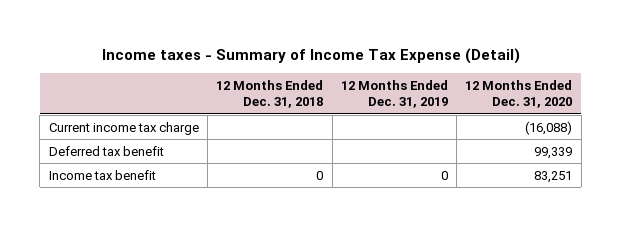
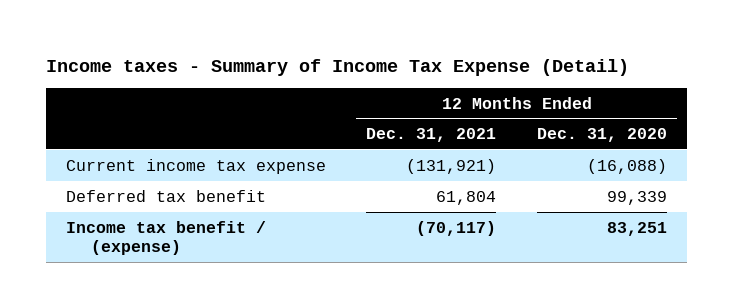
[216,80,324,109] 12 Months Ended Dec. 31, 2018 -> none
[340,80,448,109] 12 Months Ended Dec. 31, 2019 -> none
none -> [366,128,497,143] Dec. 31, 2021
[48,121,199,135] Current income tax charge -> [66,158,327,174] Current income tax expense
[48,169,156,180] Income tax benefit -> [66,220,267,256] Income tax benefit / (expense)

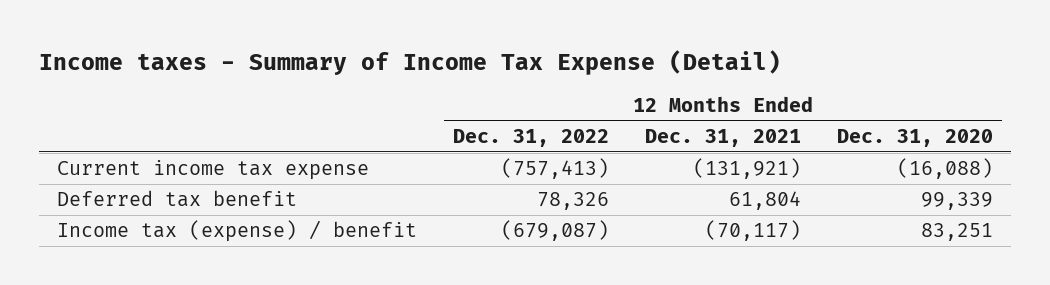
none -> [453,128,610,147] Dec. 31, 2022
[66,220,267,256] Income tax benefit / (expense) -> [57,220,418,243] Income tax (expense) / benefit

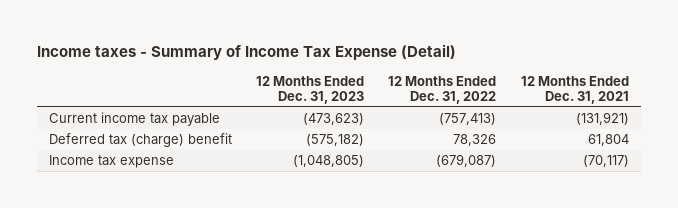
[836,128,993,147] Dec. 31, 2020 -> none
none -> [256,75,365,105] 12 Months Ended Dec. 31, 2023
[57,160,370,181] Current income tax expense -> [48,112,220,127] Current income tax payable
[57,190,298,208] Deferred tax benefit -> [48,133,232,148] Deferred tax (charge) benefit
[57,220,418,243] Income tax (expense) / benefit -> [48,155,174,169] Income tax expense

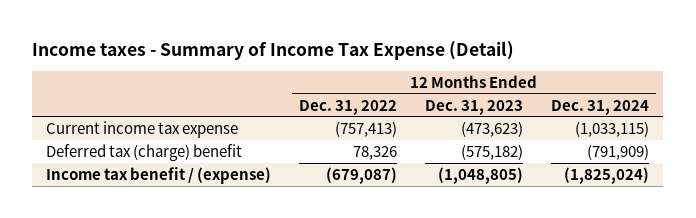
[520,75,629,105] 12 Months Ended Dec. 31, 2021 -> none
none -> [551,99,650,115] Dec. 31, 2024
[48,112,220,127] Current income tax payable -> [46,120,239,138] Current income tax expense
[48,155,174,169] Income tax expense -> [46,166,272,184] Income tax benefit / (expense)

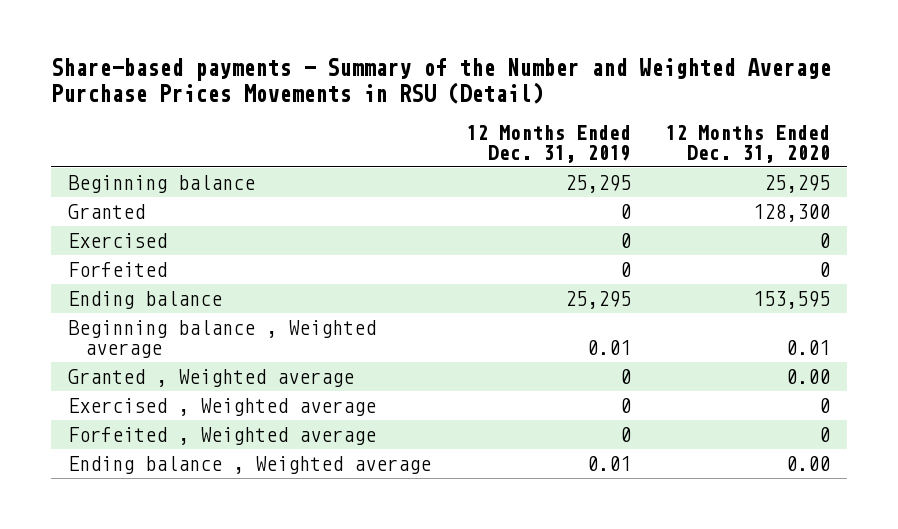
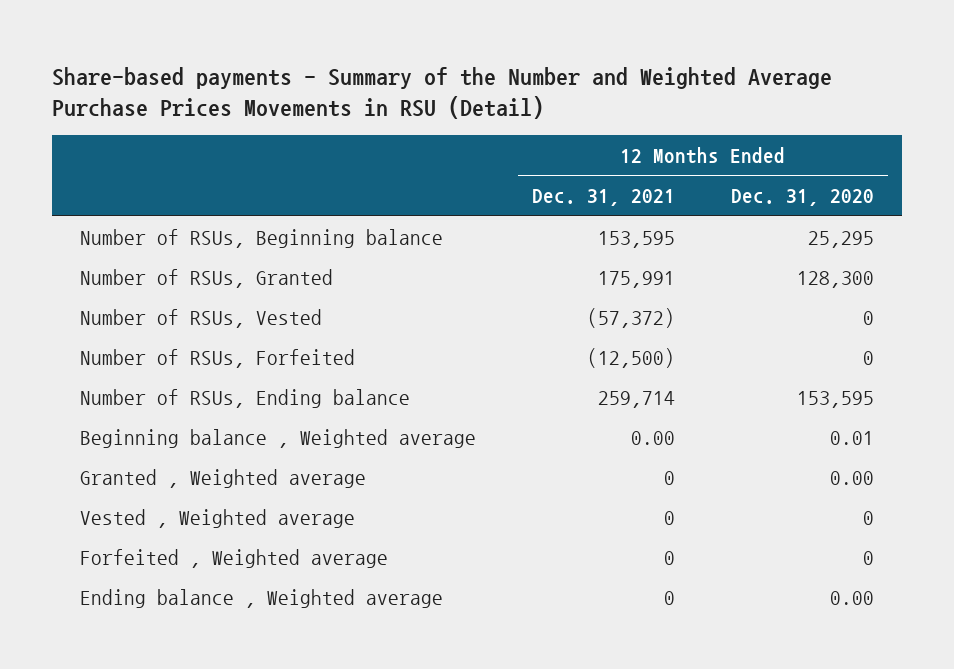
[465,124,631,163] 12 Months Ended Dec. 31, 2019 -> none
none -> [531,188,675,206] Dec. 31, 2021
[68,174,256,193] Beginning balance -> [80,228,444,248] Number of RSUs, Beginning balance
[68,203,146,219] Granted -> [80,268,334,288] Number of RSUs, Granted
[68,232,168,248] Exercised -> [80,308,323,328] Number of RSUs, Vested
[68,261,168,277] Forfeited -> [80,348,356,368] Number of RSUs, Forfeited
[68,290,223,309] Ending balance -> [80,388,411,408] Number of RSUs, Ending balance
[68,397,377,416] Exercised , Weighted average -> [80,508,356,528] Vested , Weighted average

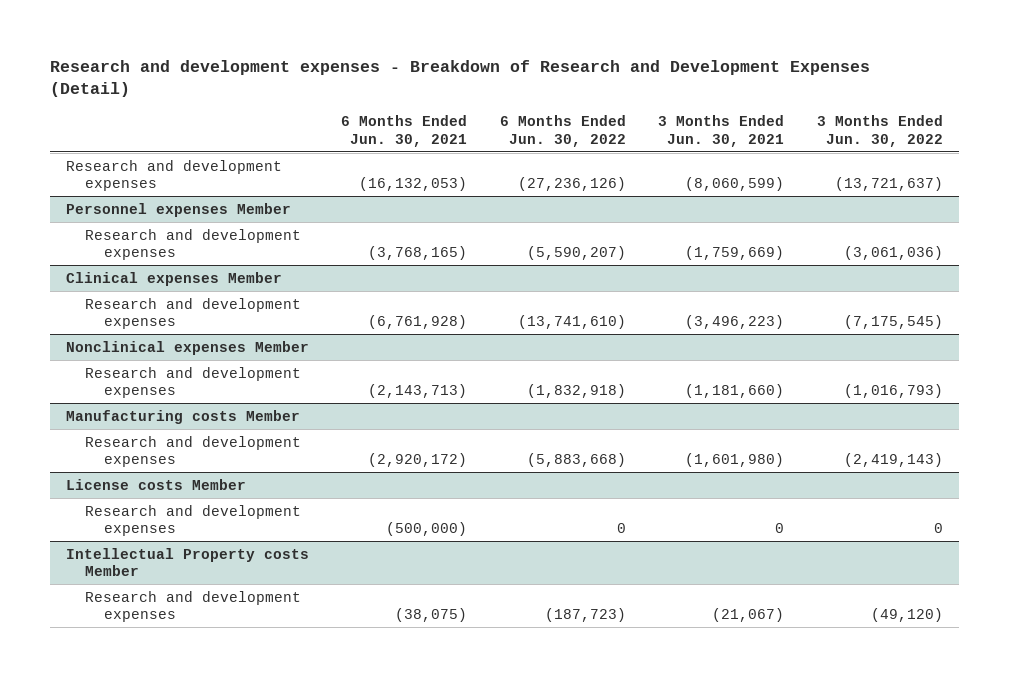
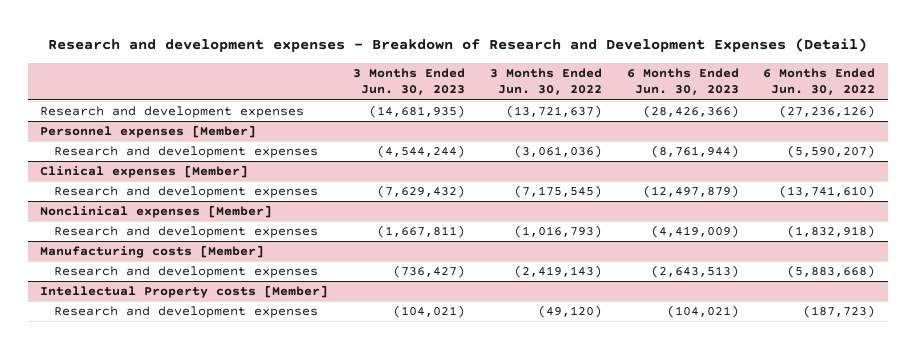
[341,115,468,147] 6 Months Ended Jun. 30, 2021 -> none
[658,115,785,147] 3 Months Ended Jun. 30, 2021 -> none
none -> [353,68,466,96] 3 Months Ended Jun. 30, 2023
none -> [626,68,739,96] 6 Months Ended Jun. 30, 2023
[66,202,292,217] Personnel expenses Member -> [40,125,257,139] Personnel expenses [Member]
[66,271,283,286] Clinical expenses Member -> [40,165,249,179] Clinical expenses [Member]
[66,340,310,355] Nonclinical expenses Member -> [40,205,273,219] Nonclinical expenses [Member]
[66,409,301,424] Manufacturing costs Member -> [40,245,265,259] Manufacturing costs [Member]
[66,478,247,490] License costs Member -> none
[84,504,301,537] Research and development expenses -> none
[66,547,310,577] Intellectual Property costs Member -> [40,285,329,299] Intellectual Property costs [Member]

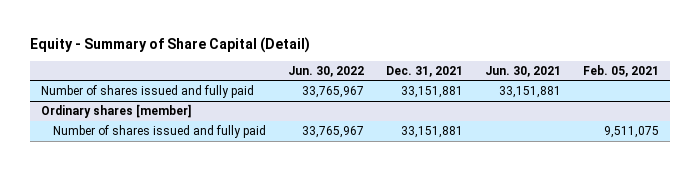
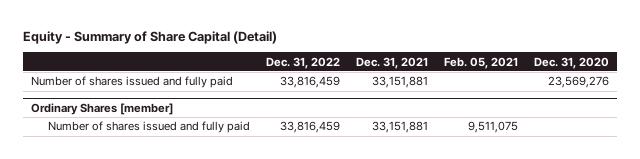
[287,65,364,77] Jun. 30, 2022 -> none
[485,65,562,77] Jun. 30, 2021 -> none
none -> [265,56,340,69] Dec. 31, 2022
none -> [533,56,609,69] Dec. 31, 2020
[40,104,191,119] Ordinary shares [member] -> [31,102,174,115] Ordinary Shares [member]

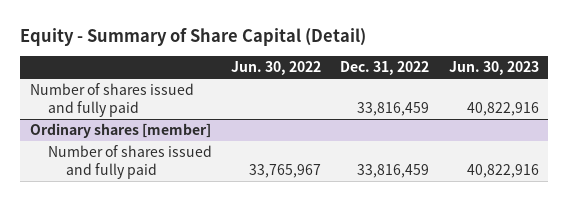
[355,56,428,69] Dec. 31, 2021 -> none
[443,56,518,69] Feb. 05, 2021 -> none
[533,56,609,69] Dec. 31, 2020 -> none
none -> [231,61,322,76] Jun. 30, 2022
none -> [448,61,539,76] Jun. 30, 2023
[31,102,174,115] Ordinary Shares [member] -> [29,123,211,139] Ordinary shares [member]

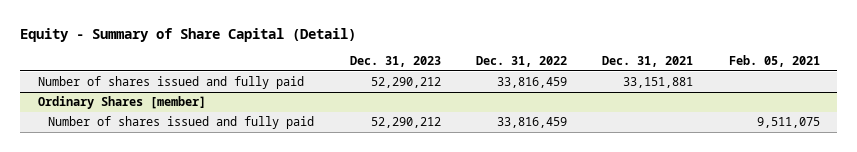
[231,61,322,76] Jun. 30, 2022 -> none
[448,61,539,76] Jun. 30, 2023 -> none
none -> [349,56,441,68] Dec. 31, 2023
none -> [602,56,694,68] Dec. 31, 2021
none -> [728,55,820,68] Feb. 05, 2021
[29,123,211,139] Ordinary shares [member] -> [37,96,206,110] Ordinary Shares [member]

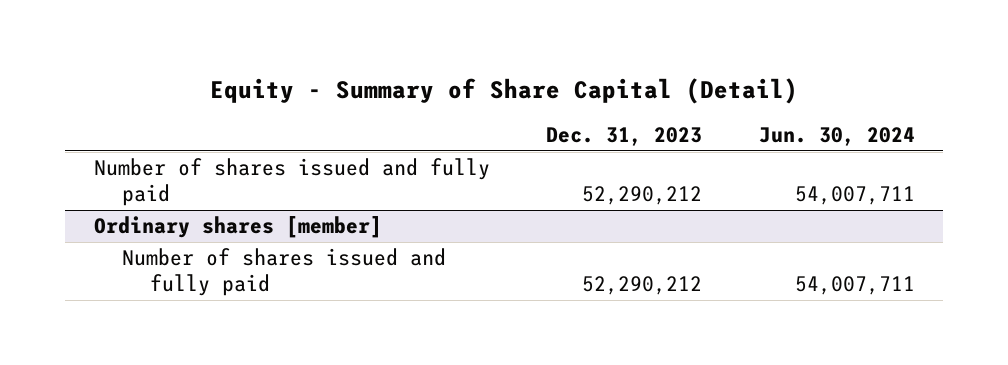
[476,56,568,68] Dec. 31, 2022 -> none
[602,56,694,68] Dec. 31, 2021 -> none
[728,55,820,68] Feb. 05, 2021 -> none
none -> [758,127,915,147] Jun. 30, 2024
[37,96,206,110] Ordinary Shares [member] -> [93,216,382,239] Ordinary shares [member]

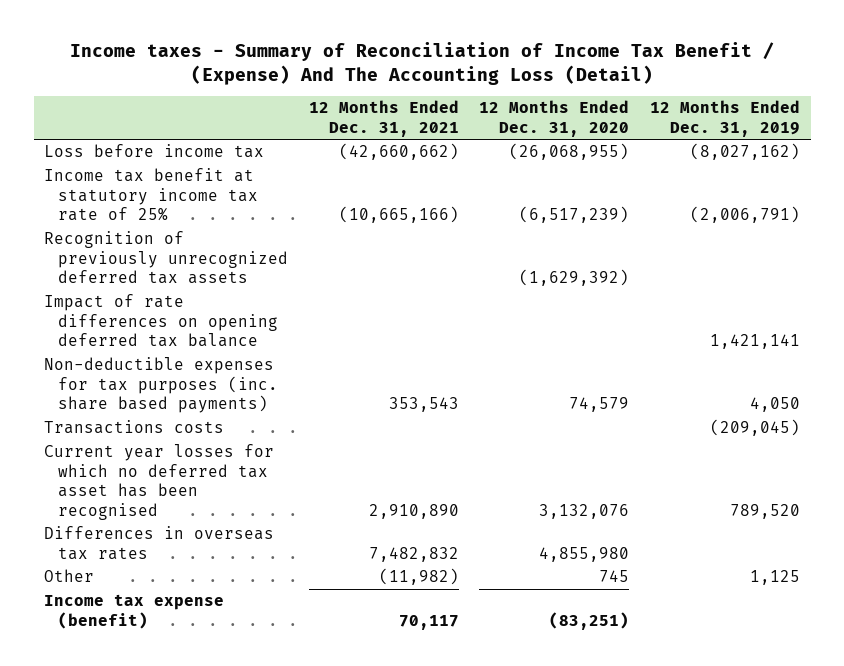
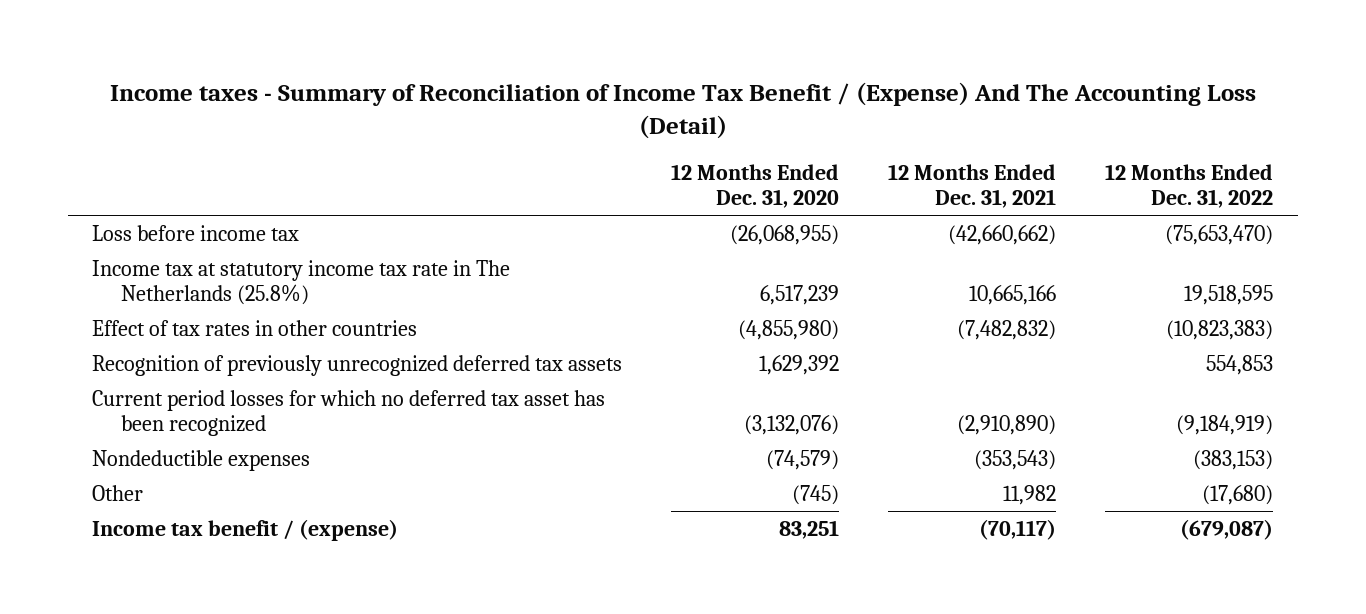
[650,100,801,137] 12 Months Ended Dec. 31, 2019 -> none
none -> [1105,163,1274,209] 12 Months Ended Dec. 31, 2022
[43,294,278,348] Impact of rate differences on opening deferred tax balance -> none
[43,357,278,414] Non-deductible expenses for tax purposes (inc. share based payments) -> none
[43,420,224,435] Transactions costs -> none
[43,526,274,560] Differences in overseas tax rates -> none
[43,168,258,222] Income tax benefit at statutory income tax rate of 25% -> [92,259,511,306] Income tax at statutory income tax rate in The Netherlands (25.8%)
[338,206,459,224] (10,665,166) -> [969,285,1057,306] 10,665,166
[519,206,630,224] (6,517,239) -> [760,285,840,306] 6,517,239
none -> [92,319,418,336] Effect of tax rates in other countries
[519,269,630,287] (1,629,392) -> [759,354,840,375] 1,629,392
[43,444,274,520] Current year losses for which no deferred tax asset has been recognised -> [92,389,606,437] Current period losses for which no deferred tax asset has been recognized
[368,503,459,519] 2,910,890 -> [957,415,1057,436] (2,910,890)
[539,503,630,519] 3,132,076 -> [744,415,840,436] (3,132,076)
none -> [92,449,311,471] Nondeductible expenses
[378,568,459,586] (11,982) -> [1003,484,1057,505] 11,982
[599,570,630,583] 745 -> [792,484,840,505] (745)
[43,594,224,629] Income tax expense (benefit) -> [92,518,399,541] Income tax benefit / (expense)
[398,614,459,630] 70,117 -> [979,518,1057,540] (70,117)
[549,611,630,630] (83,251) -> [779,519,840,539] 83,251

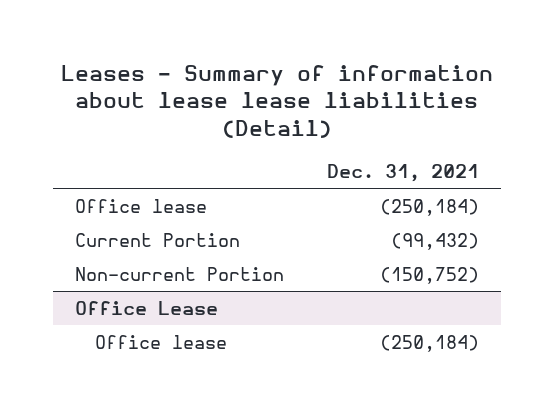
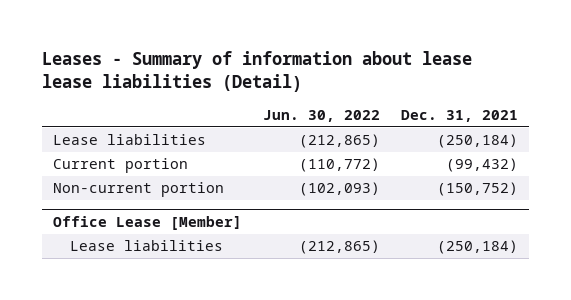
none -> [263,109,381,122] Jun. 30, 2022
[74,199,207,214] Office lease -> [52,134,206,146] Lease liabilities
[74,233,240,248] Current Portion -> [52,158,188,174] Current portion
[74,267,284,282] Non-current Portion -> [52,182,224,198] Non-current portion
[74,301,218,316] Office Lease -> [52,215,242,230] Office Lease [Member]
[95,335,228,350] Office lease -> [70,240,224,252] Lease liabilities

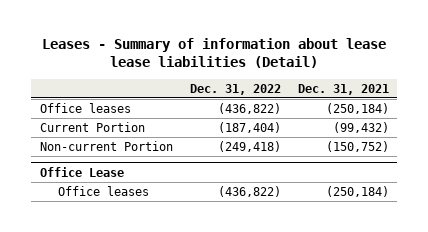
[263,109,381,122] Jun. 30, 2022 -> none
none -> [189,83,281,95] Dec. 31, 2022
[52,134,206,146] Lease liabilities -> [39,102,131,113] Office leases
[52,158,188,174] Current portion -> [39,121,145,132] Current Portion
[52,182,224,198] Non-current portion -> [39,140,173,151] Non-current Portion
[52,215,242,230] Office Lease [Member] -> [39,166,124,177] Office Lease
[70,240,224,252] Lease liabilities -> [58,185,150,196] Office leases

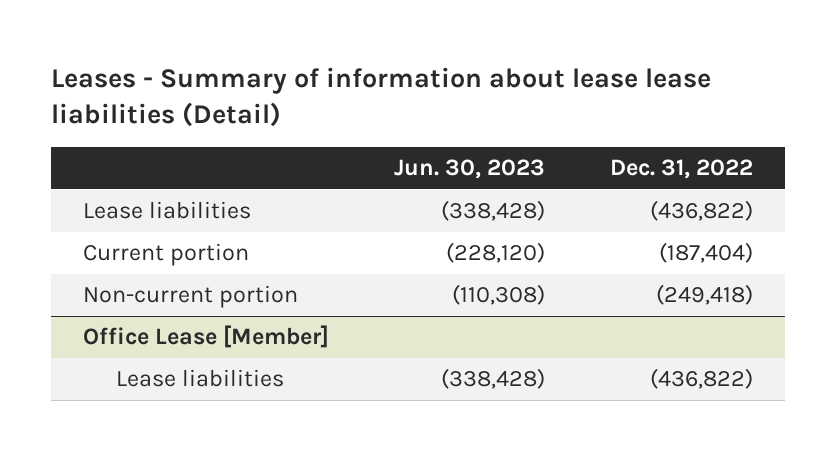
[297,83,389,95] Dec. 31, 2021 -> none
none -> [393,159,545,180] Jun. 30, 2023
[39,102,131,113] Office leases -> [82,201,251,220] Lease liabilities
[39,121,145,132] Current Portion -> [82,243,249,267] Current portion
[39,140,173,151] Non-current Portion -> [82,285,298,309] Non-current portion
[39,166,124,177] Office Lease -> [82,325,329,349] Office Lease [Member]
[58,185,150,196] Office leases -> [115,369,284,388] Lease liabilities

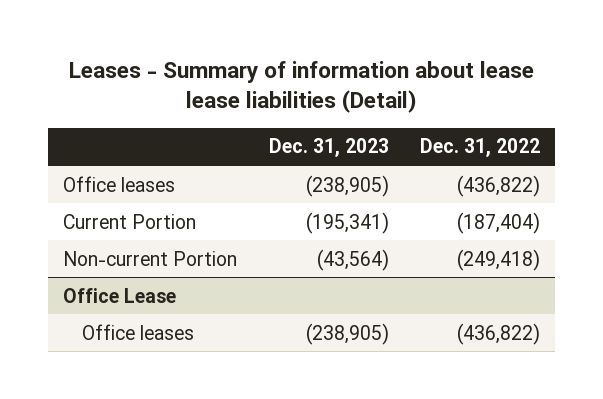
[393,159,545,180] Jun. 30, 2023 -> none
none -> [268,138,389,158] Dec. 31, 2023
[82,201,251,220] Lease liabilities -> [63,175,176,192] Office leases
[82,243,249,267] Current portion -> [63,213,197,229] Current Portion
[82,285,298,309] Non-current portion -> [63,250,238,266] Non-current Portion
[82,325,329,349] Office Lease [Member] -> [63,287,177,303] Office Lease
[115,369,284,388] Lease liabilities -> [82,323,195,340] Office leases

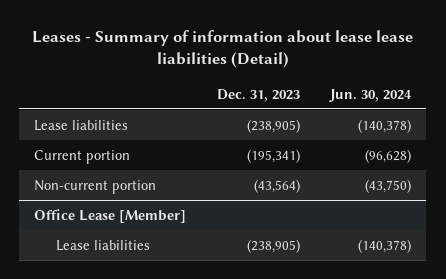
[419,138,540,158] Dec. 31, 2022 -> none
none -> [329,88,413,102] Jun. 30, 2024
[63,175,176,192] Office leases -> [34,119,129,131] Lease liabilities
[63,213,197,229] Current Portion -> [34,149,131,164] Current portion
[63,250,238,266] Non-current Portion -> [34,179,157,194] Non-current portion
[63,287,177,303] Office Lease -> [34,208,187,223] Office Lease [Member]
[82,323,195,340] Office leases -> [56,239,151,251] Lease liabilities

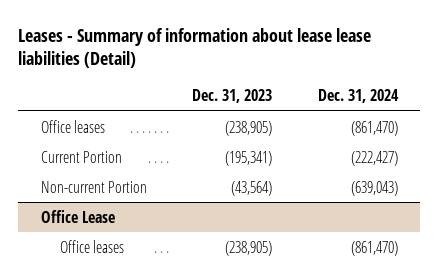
[329,88,413,102] Jun. 30, 2024 -> none
none -> [317,89,399,104] Dec. 31, 2024
[34,119,129,131] Lease liabilities -> [40,119,105,133] Office leases
[34,149,131,164] Current portion -> [40,150,122,163] Current Portion
[34,179,157,194] Non-current portion -> [40,180,147,193] Non-current Portion
[34,208,187,223] Office Lease [Member] -> [40,209,115,223] Office Lease
[56,239,151,251] Lease liabilities -> [59,239,124,253] Office leases

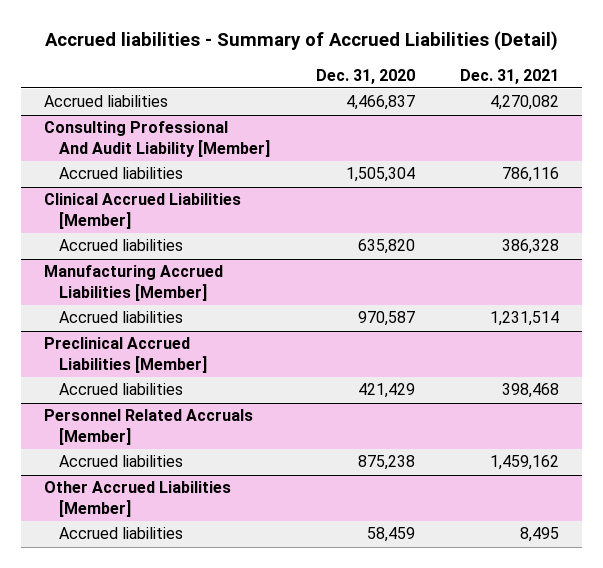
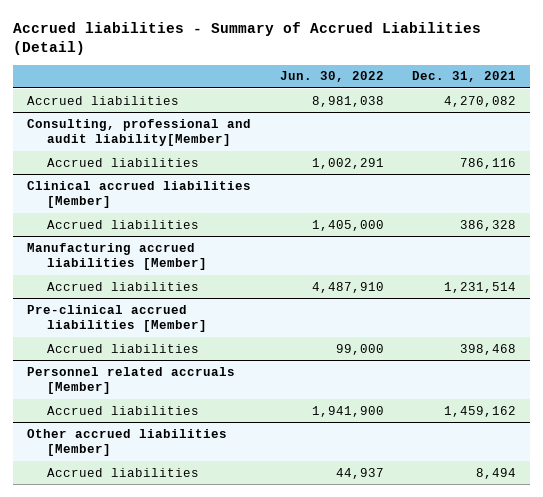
[315,68,415,84] Dec. 31, 2020 -> none
none -> [279,71,384,83] Jun. 30, 2022
[44,121,271,158] Consulting Professional And Audit Liability [Member] -> [27,118,252,147] Consulting, professional and audit liability[Member]
[44,193,242,230] Clinical Accrued Liabilities [Member] -> [27,180,252,209] Clinical accrued liabilities [Member]
[44,265,224,302] Manufacturing Accrued Liabilities [Member] -> [27,242,207,271] Manufacturing accrued liabilities [Member]
[44,337,208,374] Preclinical Accrued Liabilities [Member] -> [27,304,207,333] Pre-clinical accrued liabilities [Member]
[44,409,254,446] Personnel Related Accruals [Member] -> [27,366,236,395] Personnel related accruals [Member]
[44,481,232,518] Other Accrued Liabilities [Member] -> [27,428,228,457] Other accrued liabilities [Member]
[520,527,560,543] 8,495 -> [475,467,516,479] 8,494

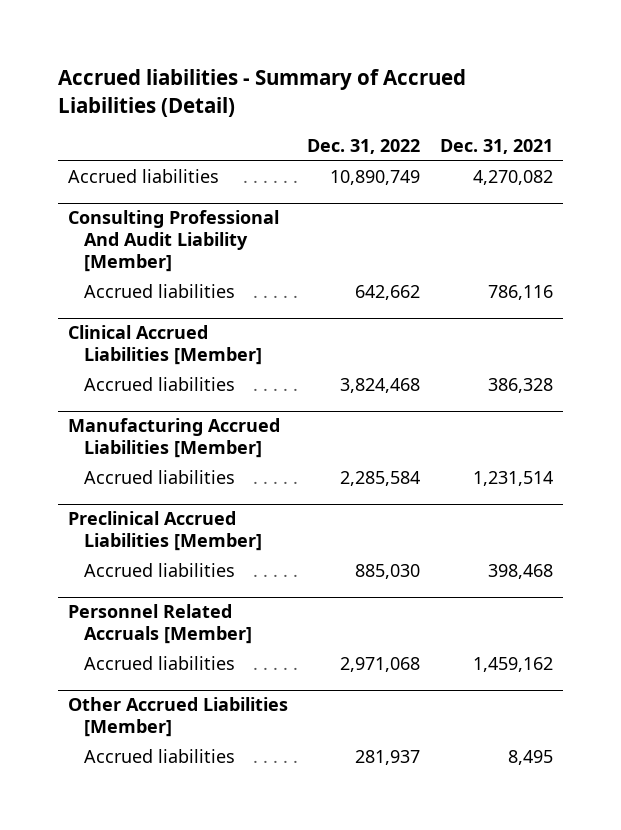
[279,71,384,83] Jun. 30, 2022 -> none
none -> [307,139,421,155] Dec. 31, 2022
[27,118,252,147] Consulting, professional and audit liability[Member] -> [67,210,279,273] Consulting Professional And Audit Liability [Member]
[27,180,252,209] Clinical accrued liabilities [Member] -> [67,325,263,366] Clinical Accrued Liabilities [Member]
[27,242,207,271] Manufacturing accrued liabilities [Member] -> [67,418,280,459] Manufacturing Accrued Liabilities [Member]
[27,304,207,333] Pre-clinical accrued liabilities [Member] -> [67,511,263,552] Preclinical Accrued Liabilities [Member]
[27,366,236,395] Personnel related accruals [Member] -> [67,604,253,645] Personnel Related Accruals [Member]
[27,428,228,457] Other accrued liabilities [Member] -> [67,697,288,738] Other Accrued Liabilities [Member]
[475,467,516,479] 8,494 -> [507,750,553,766] 8,495

